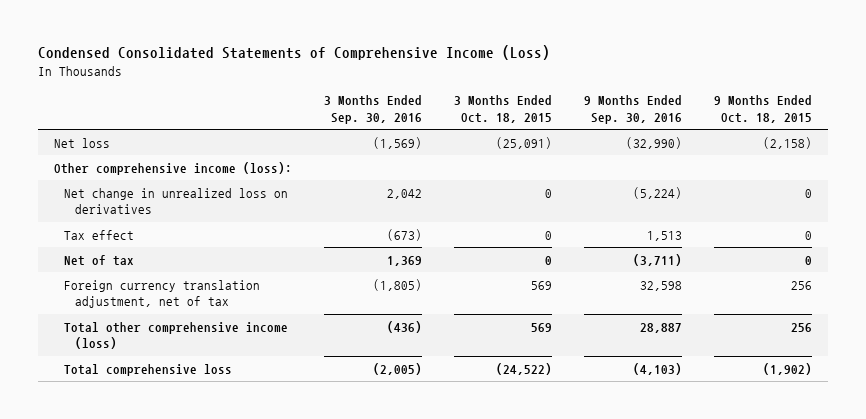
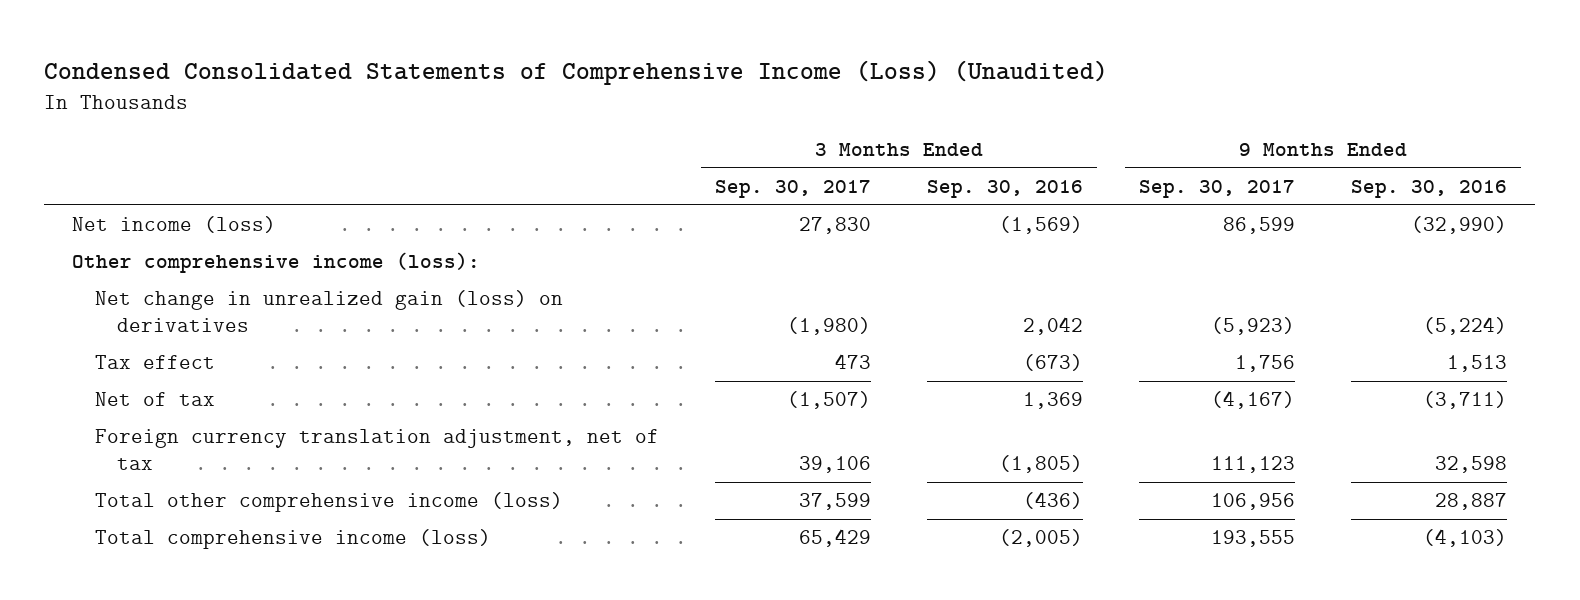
[37,45,550,61] Condensed Consolidated Statements of Comprehensive Income (Loss) -> [44,59,1109,85] Condensed Consolidated Statements of Comprehensive Income (Loss) (Unaudited)
[453,95,552,123] 3 Months Ended Oct. 18, 2015 -> none
[714,95,813,123] 9 Months Ended Oct. 18, 2015 -> none
none -> [714,179,871,198] Sep. 30, 2017
none -> [1139,179,1296,198] Sep. 30, 2017
[53,137,110,148] Net loss -> [72,216,277,234] Net income (loss)
[64,187,289,215] Net change in unrealized loss on derivatives -> [94,290,563,333] Net change in unrealized gain (loss) on derivatives
[64,363,233,376] Total comprehensive loss -> [94,529,491,550] Total comprehensive income (loss)

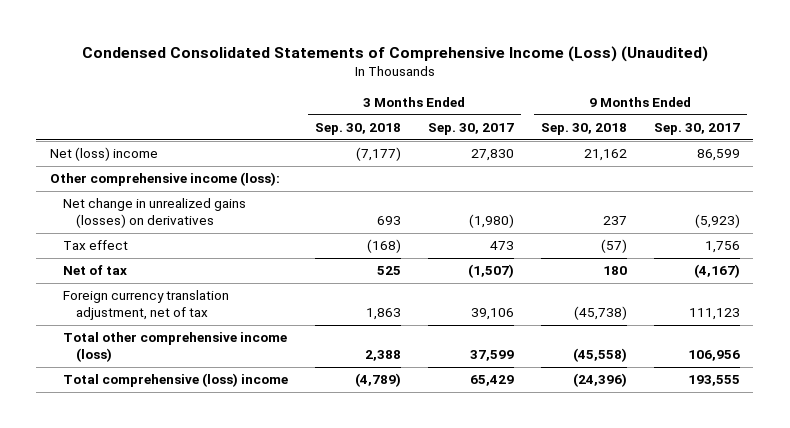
[927,179,1084,198] Sep. 30, 2016 -> none
[1351,179,1508,198] Sep. 30, 2016 -> none
none -> [314,123,401,136] Sep. 30, 2018
none -> [540,123,627,136] Sep. 30, 2018
[72,216,277,234] Net income (loss) -> [49,147,158,162] Net (loss) income
[94,290,563,333] Net change in unrealized gain (loss) on derivatives -> [62,198,246,229] Net change in unrealized gains (losses) on derivatives
[94,529,491,550] Total comprehensive income (loss) -> [62,373,288,388] Total comprehensive (loss) income

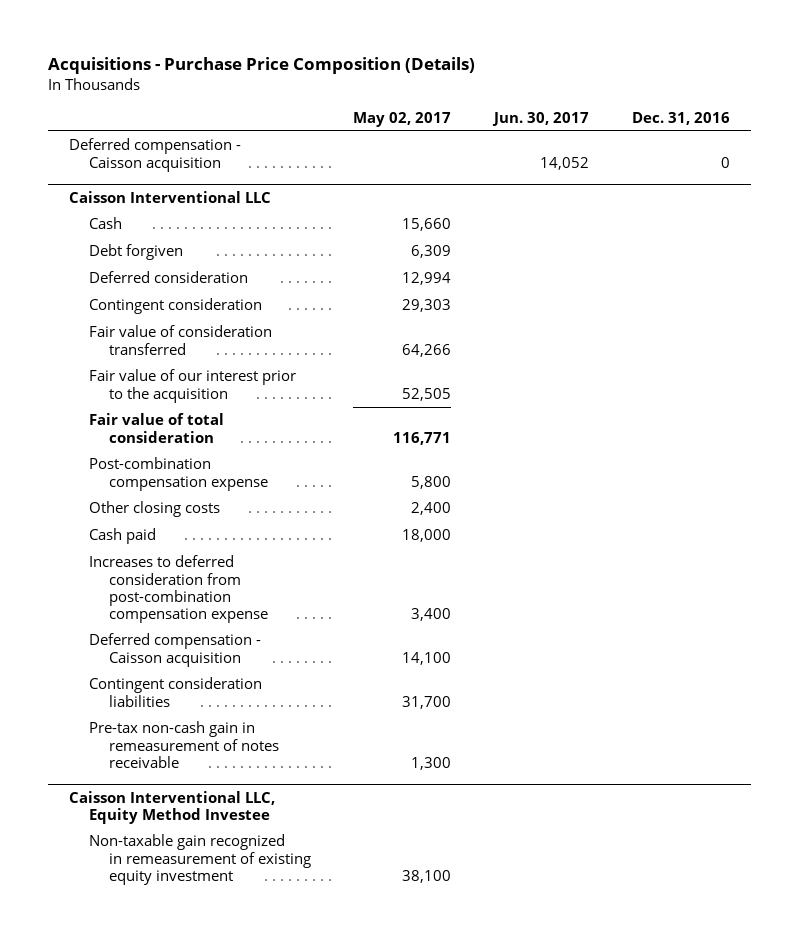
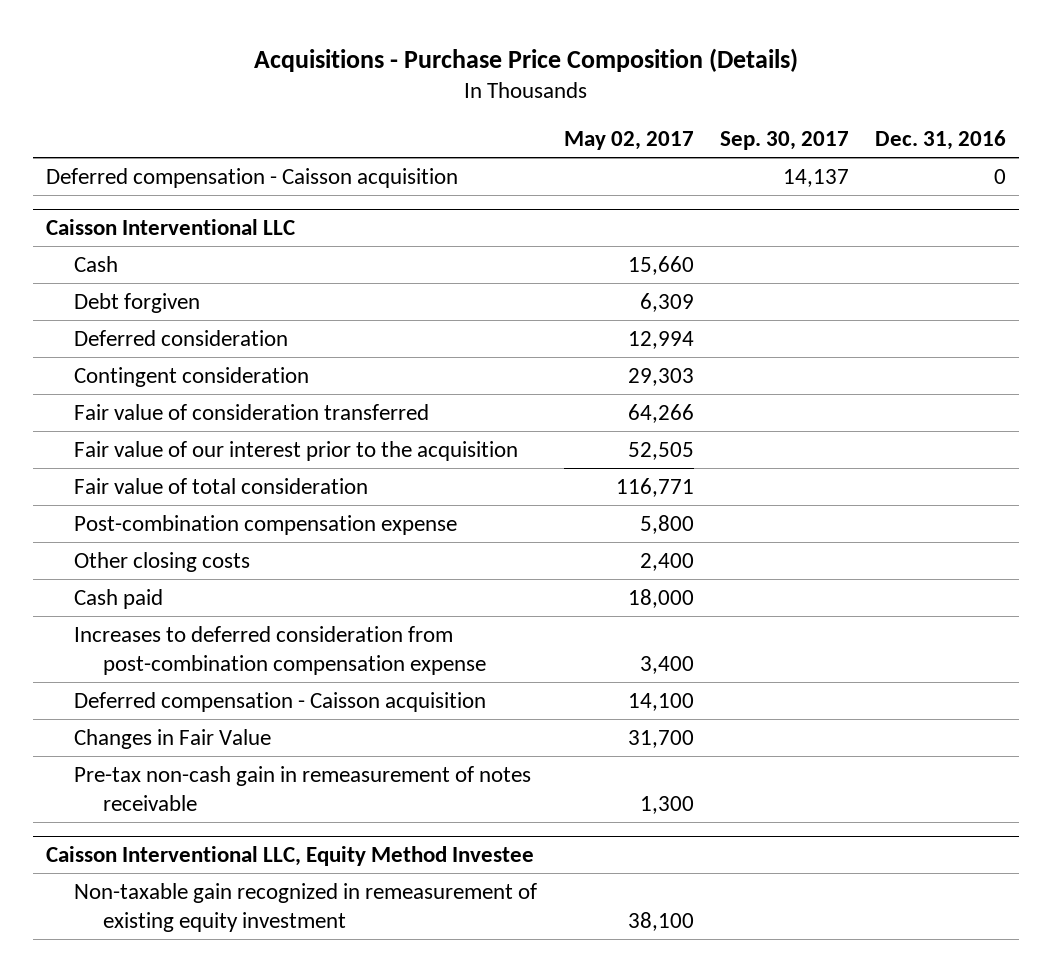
[491,111,589,126] Jun. 30, 2017 -> none
none -> [719,131,849,151] Sep. 30, 2017
[88,677,262,707] Contingent consideration liabilities -> [74,728,272,749] Changes in Fair Value

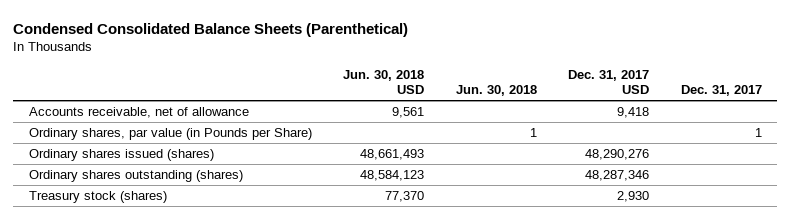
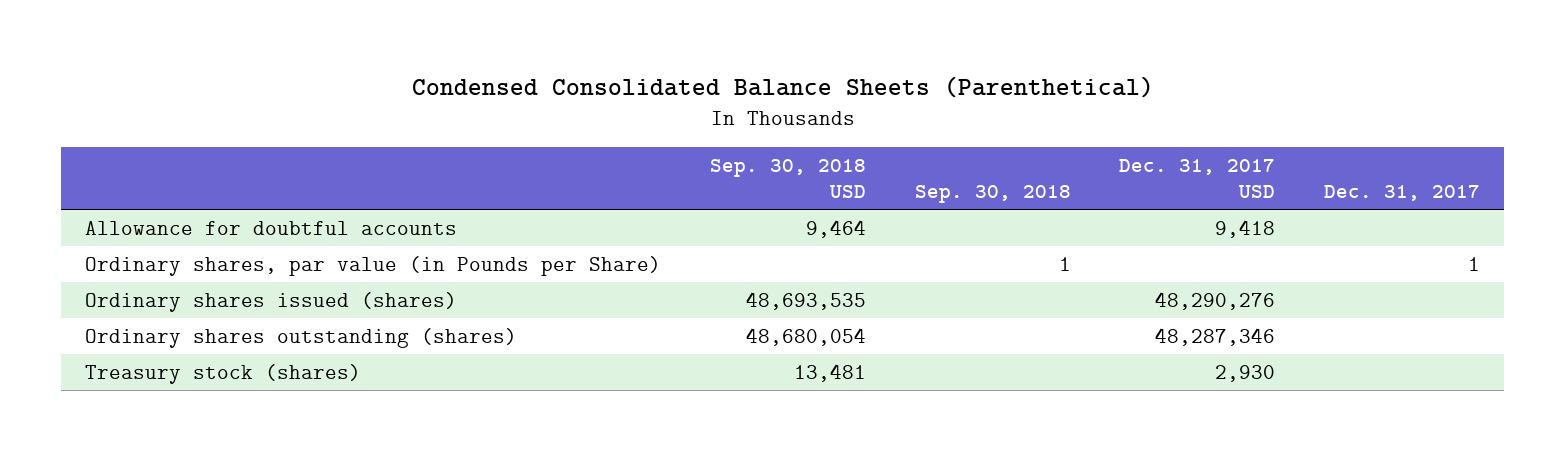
[343,70,425,95] Jun. 30, 2018 USD -> none
[455,85,537,97] Jun. 30, 2018 -> none
none -> [709,159,866,199] Sep. 30, 2018 USD
none -> [914,185,1071,204] Sep. 30, 2018
[29,107,250,119] Accounts receivable, net of allowance -> [85,220,458,235] Allowance for doubtful accounts

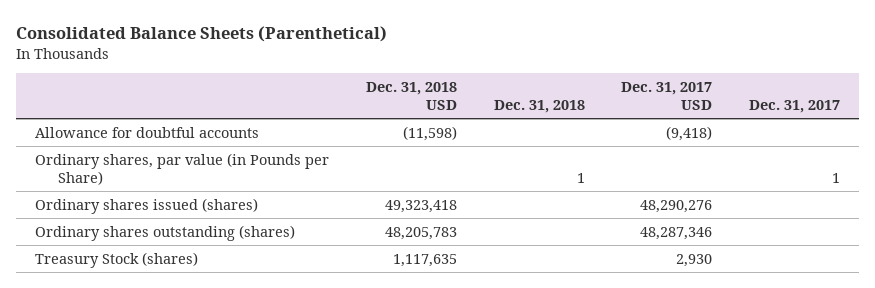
[411,76,1154,99] Condensed Consolidated Balance Sheets (Parenthetical) -> [16,25,388,42] Consolidated Balance Sheets (Parenthetical)
[709,159,866,199] Sep. 30, 2018 USD -> none
[914,185,1071,204] Sep. 30, 2018 -> none
none -> [365,81,457,111] Dec. 31, 2018 USD
none -> [493,100,585,114] Dec. 31, 2018
[1215,219,1276,238] 9,418 -> [666,125,713,141] (9,418)
[85,363,362,384] Treasury stock (shares) -> [34,251,198,268] Treasury Stock (shares)

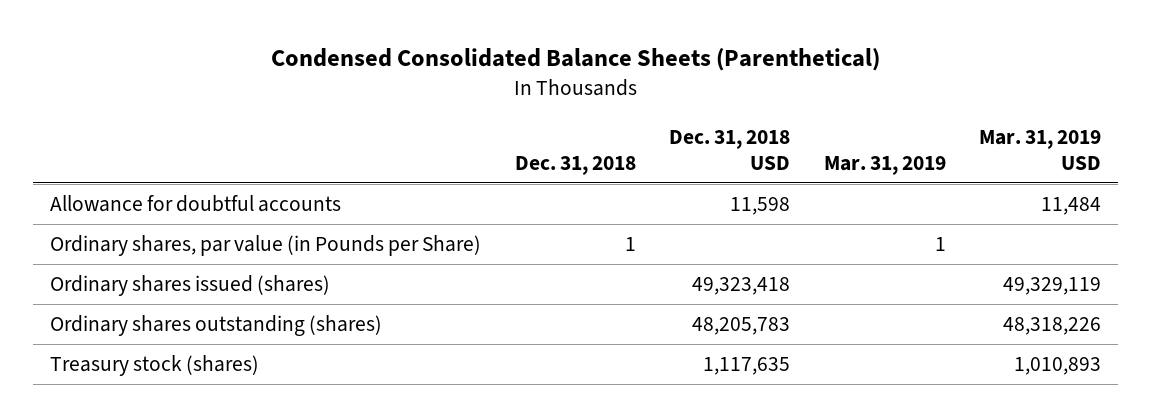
[16,25,388,42] Consolidated Balance Sheets (Parenthetical) -> [270,48,880,72] Condensed Consolidated Balance Sheets (Parenthetical)
[621,81,713,111] Dec. 31, 2017 USD -> none
[749,100,841,114] Dec. 31, 2017 -> none
none -> [823,155,946,175] Mar. 31, 2019
none -> [979,129,1102,170] Mar. 31, 2019 USD
[402,125,457,141] (11,598) -> [730,197,791,216] 11,598
[34,251,198,268] Treasury Stock (shares) -> [50,355,260,377] Treasury stock (shares)

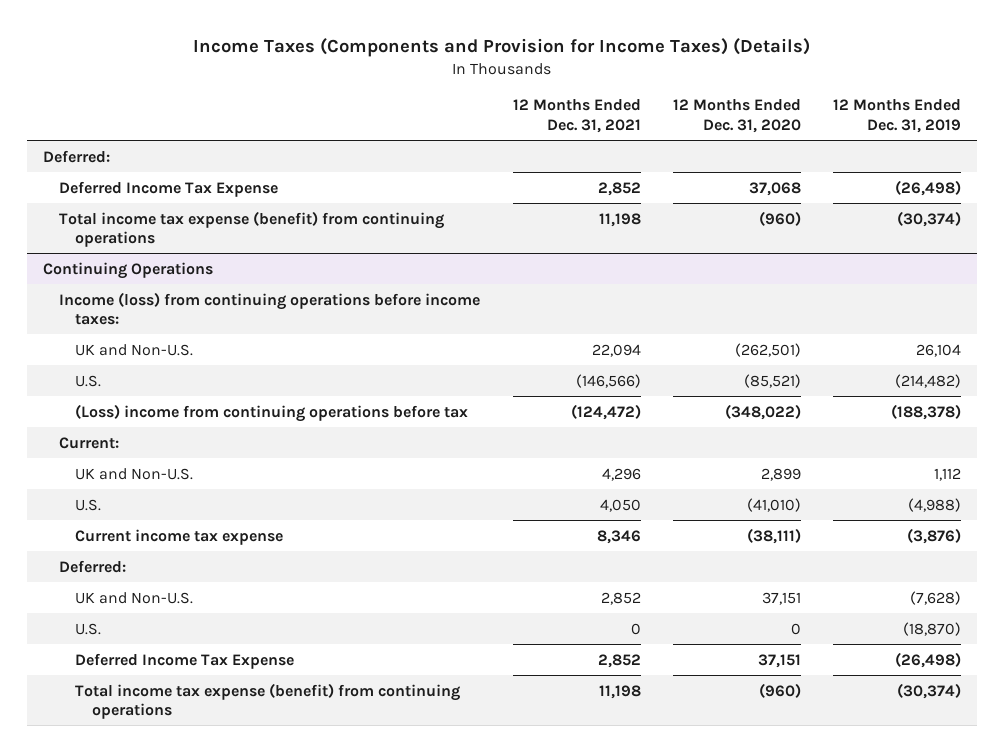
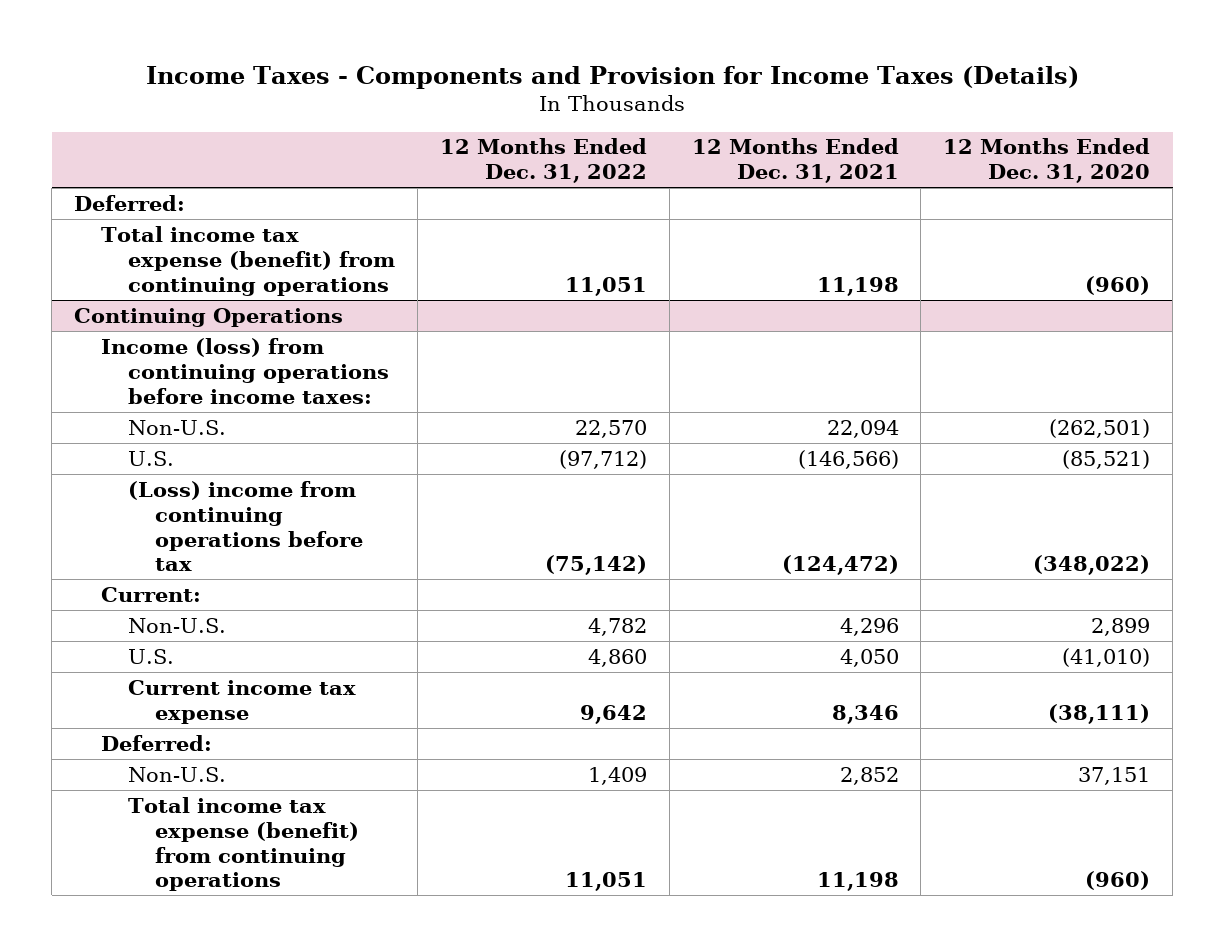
[193,38,811,58] Income Taxes (Components and Provision for Income Taxes) (Details) -> [146,65,1080,89] Income Taxes - Components and Provision for Income Taxes (Details)
[832,99,961,133] 12 Months Ended Dec. 31, 2019 -> none
none -> [439,138,647,184] 12 Months Ended Dec. 31, 2022
[59,180,279,197] Deferred Income Tax Expense -> none
[75,343,194,356] UK and Non-U.S. -> [128,419,227,435] Non-U.S.
[75,467,194,480] UK and Non-U.S. -> [128,617,227,633] Non-U.S.
[75,622,102,635] U.S. -> none
[75,652,295,669] Deferred Income Tax Expense -> none
[75,591,194,604] UK and Non-U.S. -> [128,766,227,782] Non-U.S.

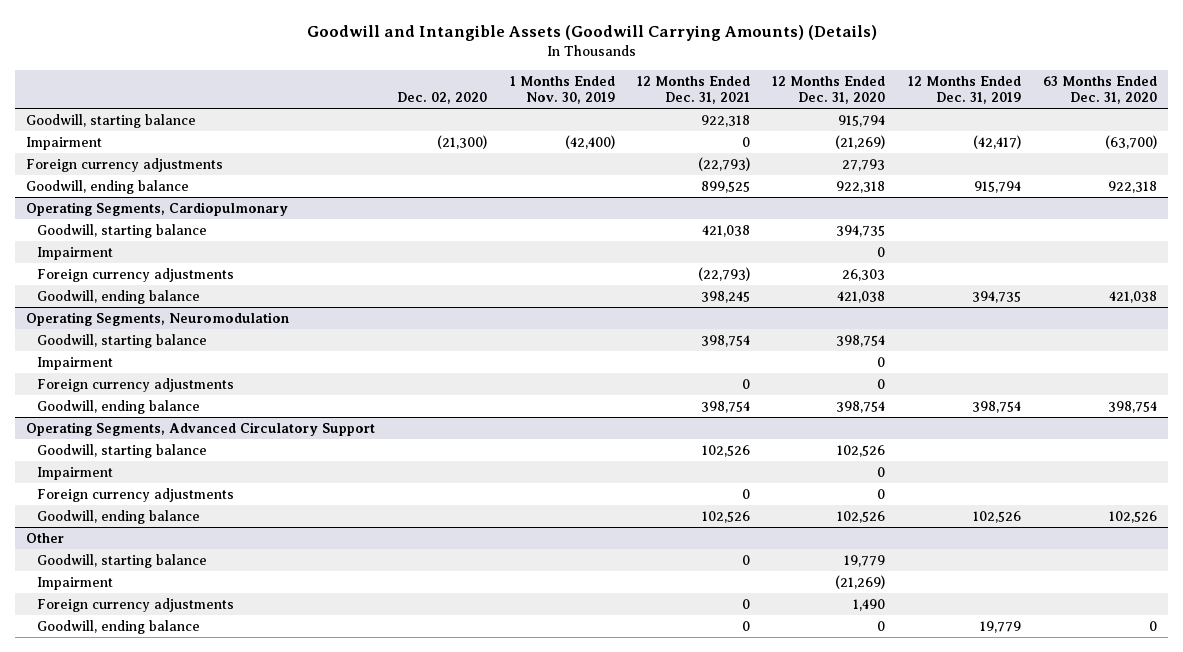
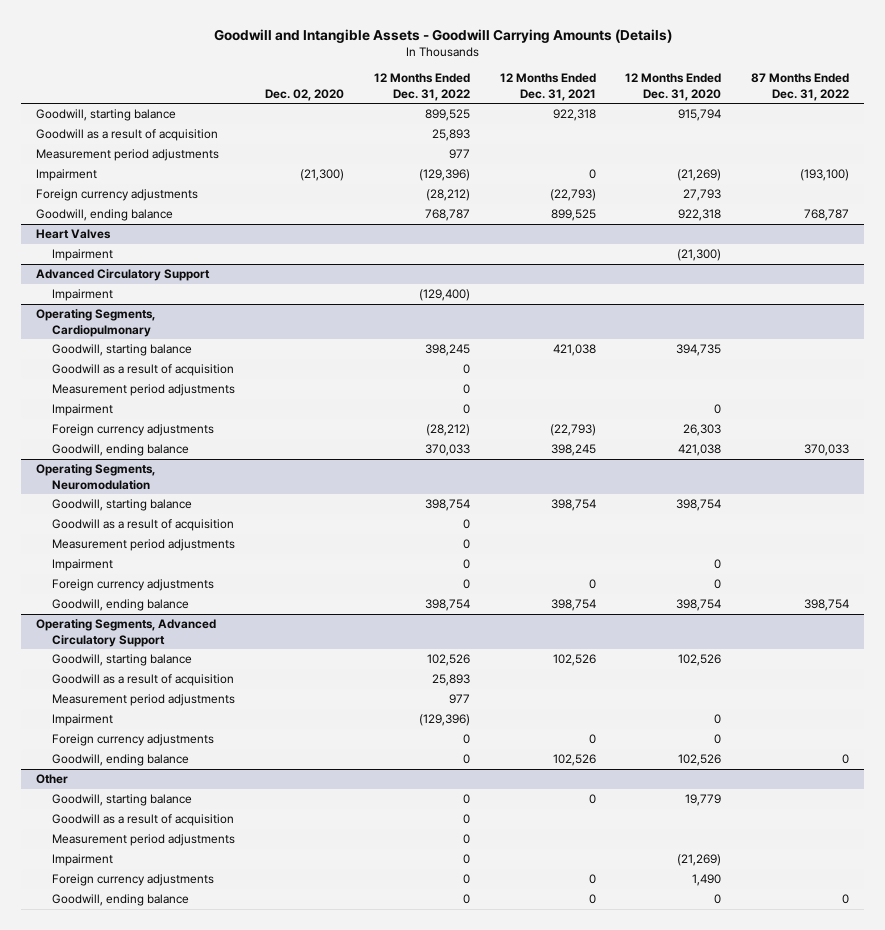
[306,24,877,41] Goodwill and Intangible Assets (Goodwill Carrying Amounts) (Details) -> [213,28,672,43] Goodwill and Intangible Assets - Goodwill Carrying Amounts (Details)
[509,75,615,105] 1 Months Ended Nov. 30, 2019 -> none
[907,75,1021,105] 12 Months Ended Dec. 31, 2019 -> none
[1043,75,1158,105] 63 Months Ended Dec. 31, 2020 -> none
none -> [373,73,470,101] 12 Months Ended Dec. 31, 2022
none -> [751,73,850,101] 87 Months Ended Dec. 31, 2022
none -> [36,129,219,142] Goodwill as a result of acquisition
none -> [36,149,220,162] Measurement period adjustments
none -> [36,229,112,240] Heart Valves
none -> [51,249,113,262] Impairment
none -> [36,269,211,282] Advanced Circulatory Support
none -> [51,289,113,302] Impairment
none -> [51,364,234,377] Goodwill as a result of acquisition
none -> [51,384,235,397] Measurement period adjustments
none -> [51,519,234,532] Goodwill as a result of acquisition
none -> [51,539,235,552] Measurement period adjustments
none -> [51,674,234,687] Goodwill as a result of acquisition
none -> [51,694,235,707] Measurement period adjustments
none -> [51,814,234,827] Goodwill as a result of acquisition
none -> [51,834,235,847] Measurement period adjustments

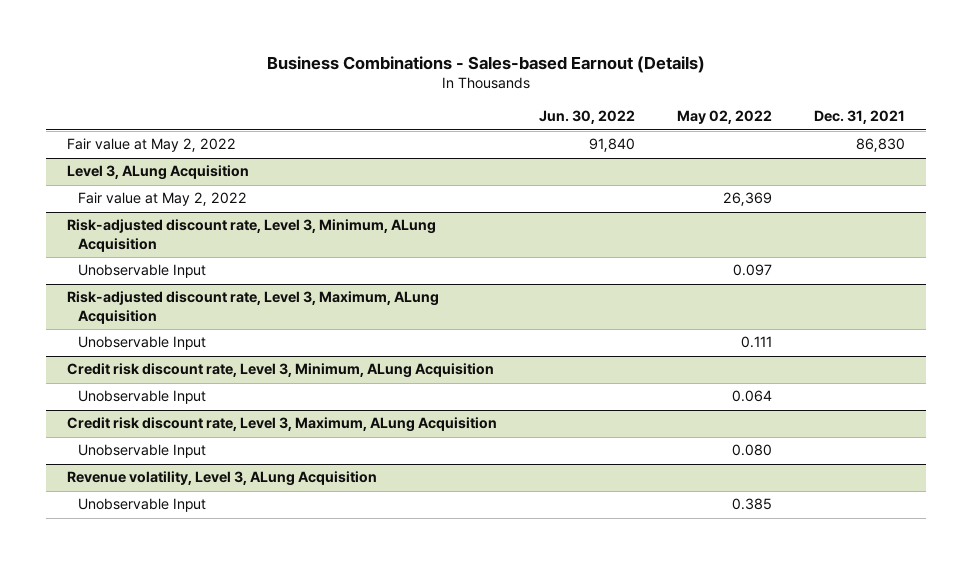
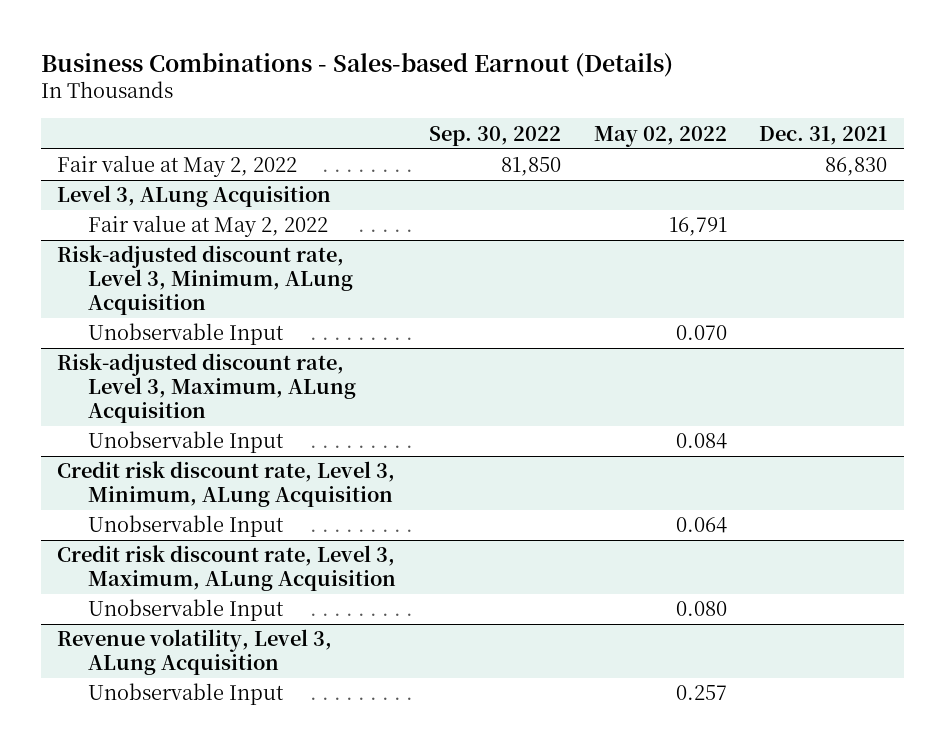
[539,110,636,125] Jun. 30, 2022 -> none
none -> [429,125,562,146] Sep. 30, 2022
[723,192,773,207] 26,369 -> [668,217,727,237] 16,791
[733,264,773,277] 0.097 -> [675,325,727,341] 0.070
[741,336,773,349] 0.111 -> [675,433,727,450] 0.084
[732,498,773,511] 0.385 -> [675,685,727,701] 0.257

